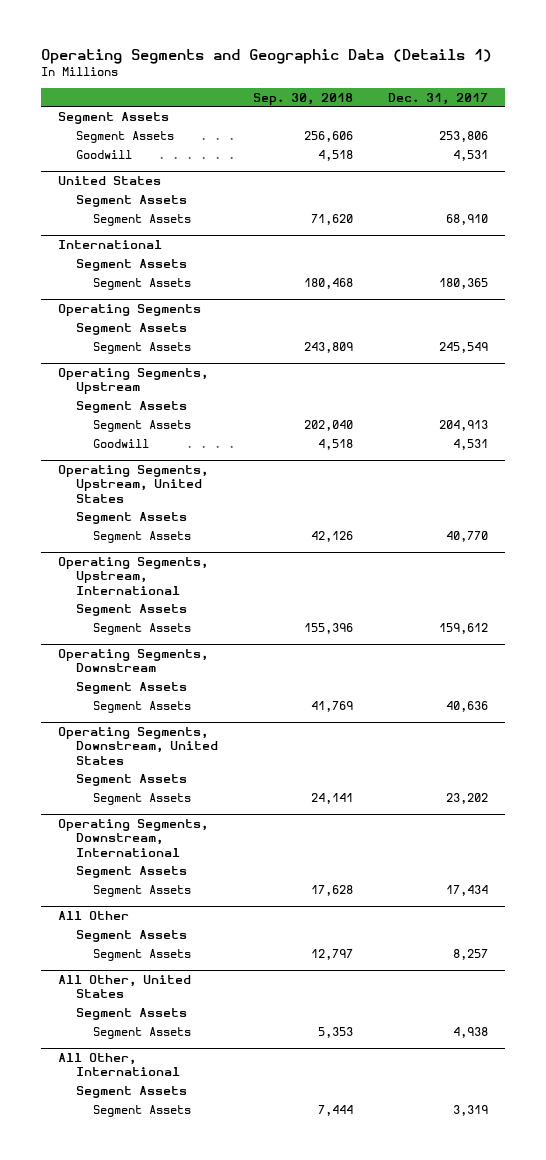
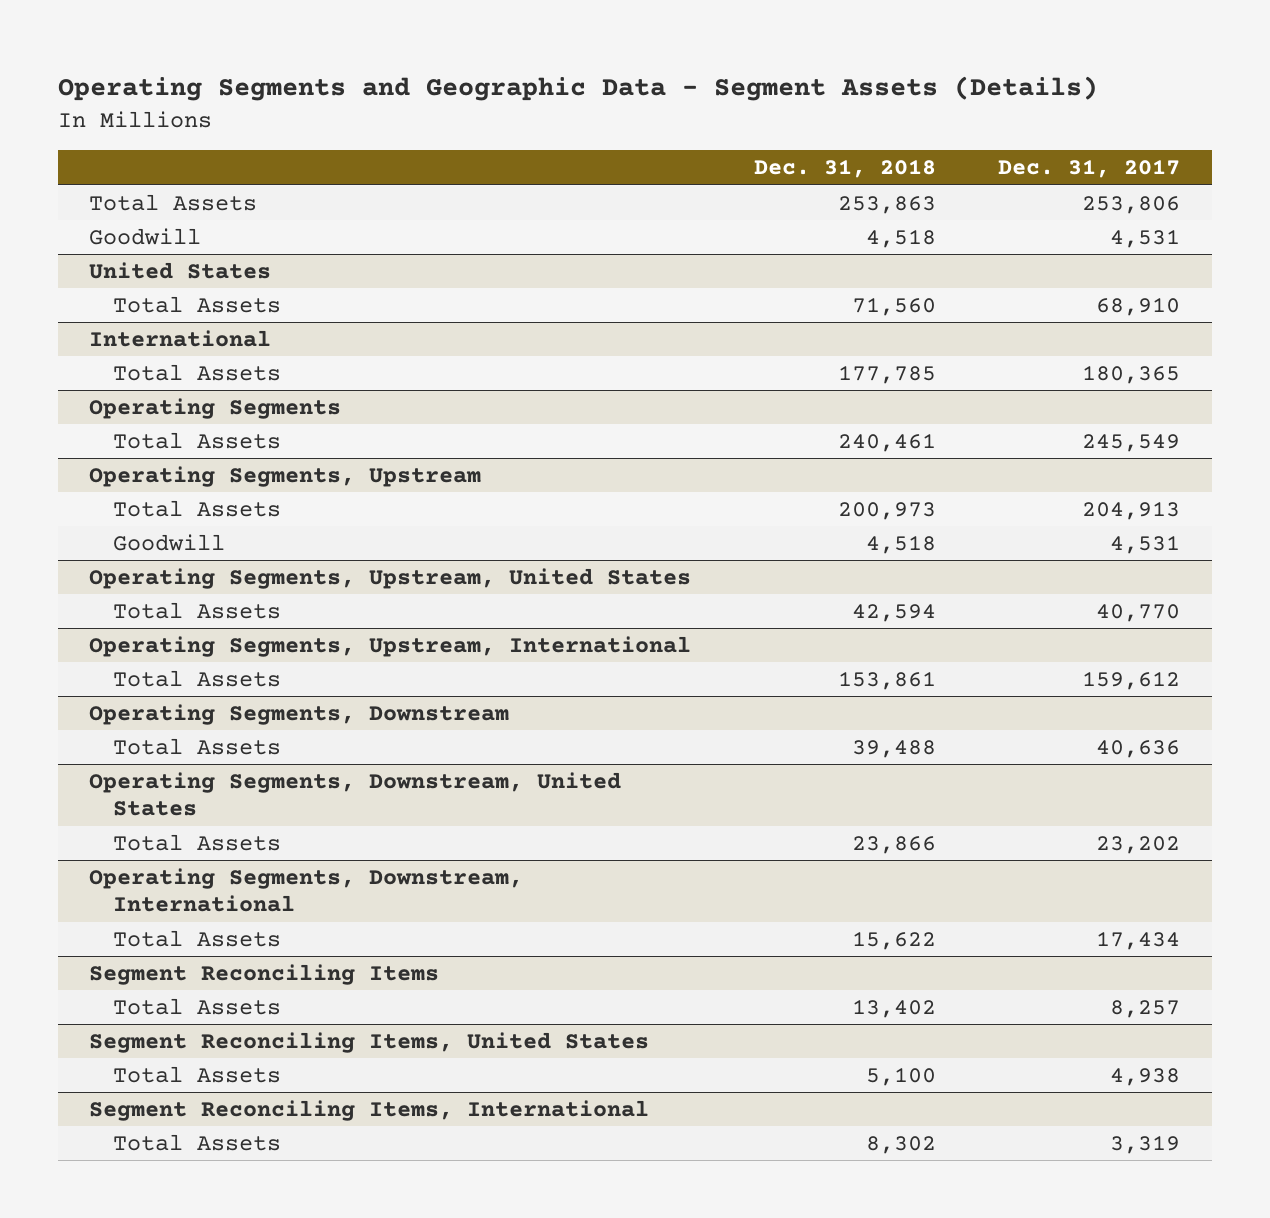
[40,48,492,64] Operating Segments and Geographic Data (Details 1) -> [58,75,1099,101] Operating Segments and Geographic Data - Segment Assets (Details)
[252,92,353,105] Sep. 30, 2018 -> none
none -> [753,159,936,179] Dec. 31, 2018
[58,111,170,124] Segment Assets -> none
[75,130,174,143] Segment Assets -> [89,194,258,212] Total Assets
[75,194,187,207] Segment Assets -> none
[92,213,191,226] Segment Assets -> [112,296,281,314] Total Assets
[75,258,187,271] Segment Assets -> none
[92,277,191,290] Segment Assets -> [112,364,281,382] Total Assets
[75,322,187,335] Segment Assets -> none
[92,341,191,354] Segment Assets -> [112,432,281,450] Total Assets
[75,400,187,413] Segment Assets -> none
[92,419,191,432] Segment Assets -> [112,500,281,518] Total Assets
[75,511,187,524] Segment Assets -> none
[92,530,191,543] Segment Assets -> [112,602,281,620] Total Assets
[75,603,187,616] Segment Assets -> none
[92,622,191,635] Segment Assets -> [112,670,281,688] Total Assets
[75,681,187,694] Segment Assets -> none
[92,700,191,713] Segment Assets -> [112,738,281,756] Total Assets
[75,773,187,786] Segment Assets -> none
[92,792,191,805] Segment Assets -> [112,834,281,852] Total Assets
[75,865,187,878] Segment Assets -> none
[75,929,187,942] Segment Assets -> none
[58,975,192,999] All Other, United States -> none
[75,1007,187,1020] Segment Assets -> none
[58,1053,180,1077] All Other, International -> none
[75,1085,187,1098] Segment Assets -> none
[92,884,191,897] Segment Assets -> [112,930,281,948] Total Assets
[58,911,130,921] All Other -> [89,964,440,986] Segment Reconciling Items
[92,948,191,961] Segment Assets -> [112,998,281,1016] Total Assets
none -> [89,1032,650,1054] Segment Reconciling Items, United States
[92,1026,191,1039] Segment Assets -> [112,1066,281,1084] Total Assets
none -> [89,1100,650,1122] Segment Reconciling Items, International
[92,1104,191,1117] Segment Assets -> [112,1134,281,1152] Total Assets

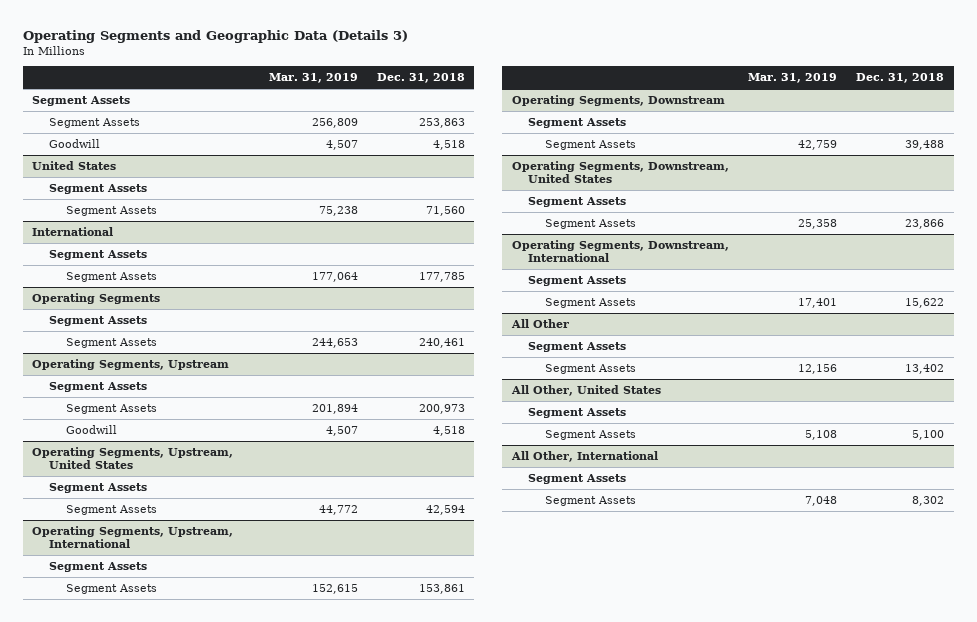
[58,75,1099,101] Operating Segments and Geographic Data - Segment Assets (Details) -> [22,30,408,44] Operating Segments and Geographic Data (Details 3)
[998,159,1181,179] Dec. 31, 2017 -> none
none -> [268,73,358,84] Mar. 31, 2019
none -> [32,95,131,106] Segment Assets
[89,194,258,212] Total Assets -> [48,117,140,128] Segment Assets
none -> [48,183,147,194] Segment Assets
[112,296,281,314] Total Assets -> [65,205,157,216] Segment Assets
none -> [48,249,147,260] Segment Assets
[112,364,281,382] Total Assets -> [65,271,157,282] Segment Assets
none -> [48,315,147,326] Segment Assets
[112,432,281,450] Total Assets -> [65,337,157,348] Segment Assets
none -> [48,381,147,392] Segment Assets
[112,500,281,518] Total Assets -> [65,403,157,414] Segment Assets
none -> [48,482,147,493] Segment Assets
[112,602,281,620] Total Assets -> [65,504,157,515] Segment Assets
none -> [48,561,147,572] Segment Assets
[112,670,281,688] Total Assets -> [65,583,157,594] Segment Assets
none -> [528,117,627,128] Segment Assets
[112,738,281,756] Total Assets -> [545,139,637,150] Segment Assets
none -> [528,196,627,207] Segment Assets
[112,834,281,852] Total Assets -> [545,218,637,229] Segment Assets
[89,1032,650,1054] Segment Reconciling Items, United States -> none
[89,1100,650,1122] Segment Reconciling Items, International -> none
none -> [528,275,627,286] Segment Assets
[112,930,281,948] Total Assets -> [545,297,637,308] Segment Assets
[89,964,440,986] Segment Reconciling Items -> [510,318,569,328] All Other
none -> [528,341,627,352] Segment Assets
[112,998,281,1016] Total Assets -> [545,363,637,374] Segment Assets
none -> [510,384,661,396] All Other, United States
none -> [528,407,627,418] Segment Assets
[112,1066,281,1084] Total Assets -> [545,429,637,440] Segment Assets
none -> [510,450,658,462] All Other, International
none -> [528,473,627,484] Segment Assets
[112,1134,281,1152] Total Assets -> [545,495,637,506] Segment Assets

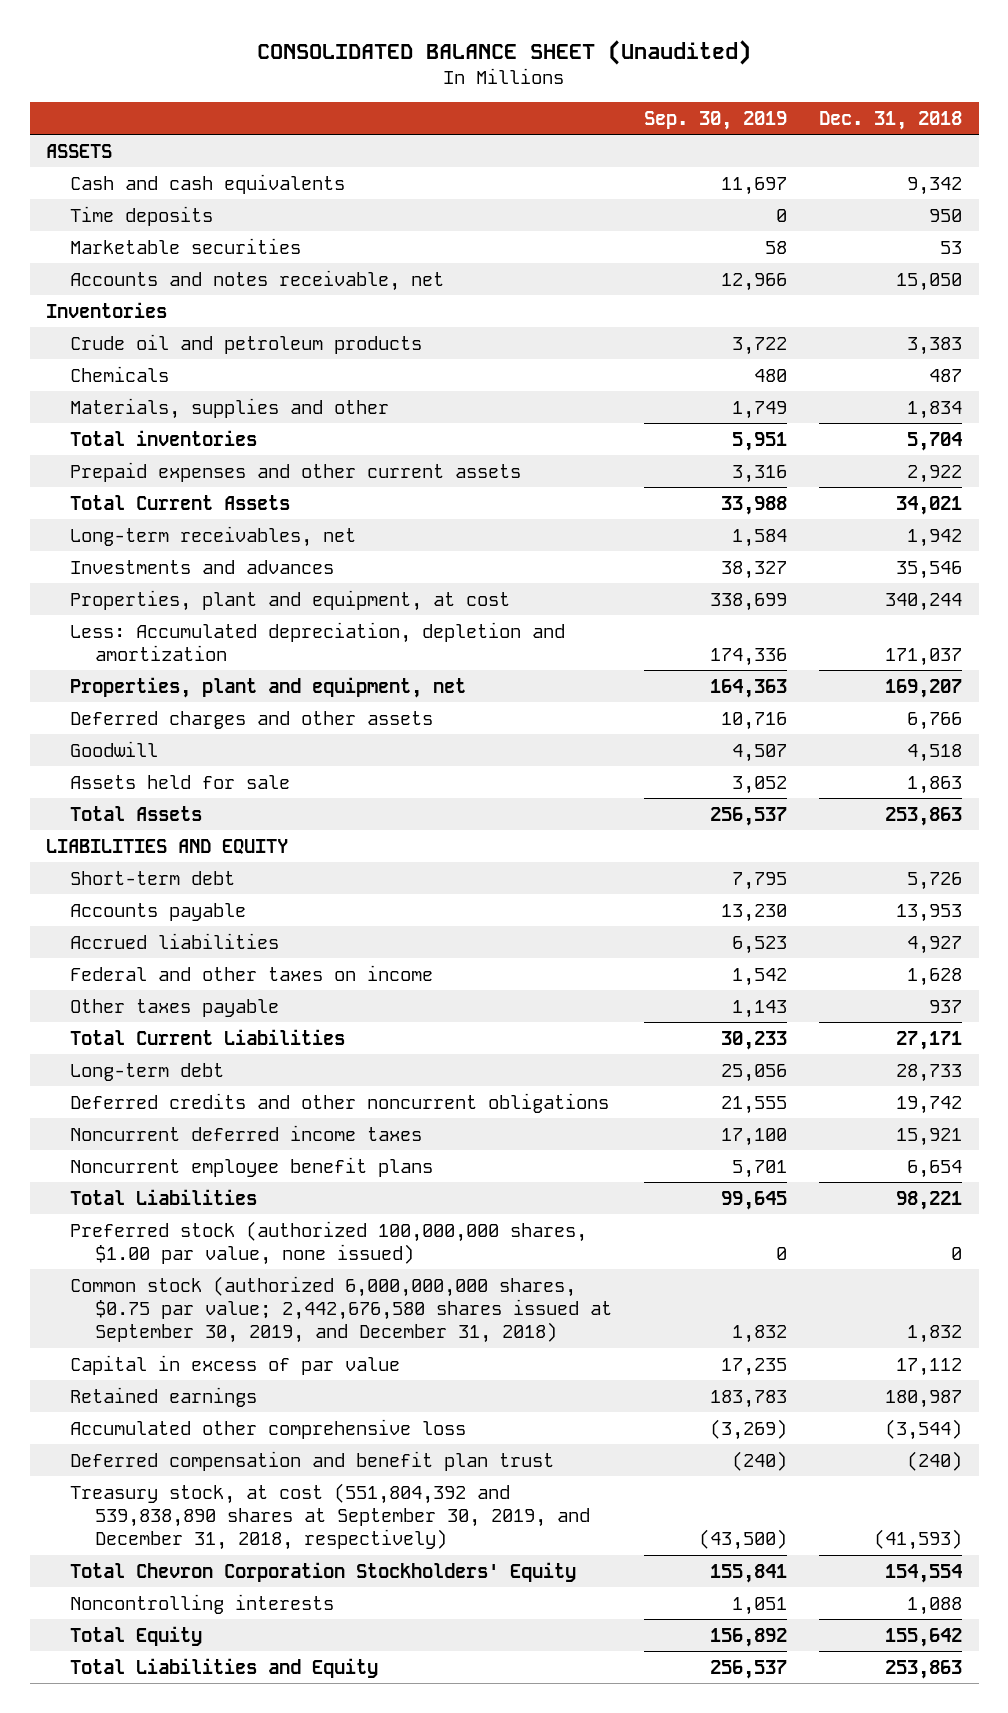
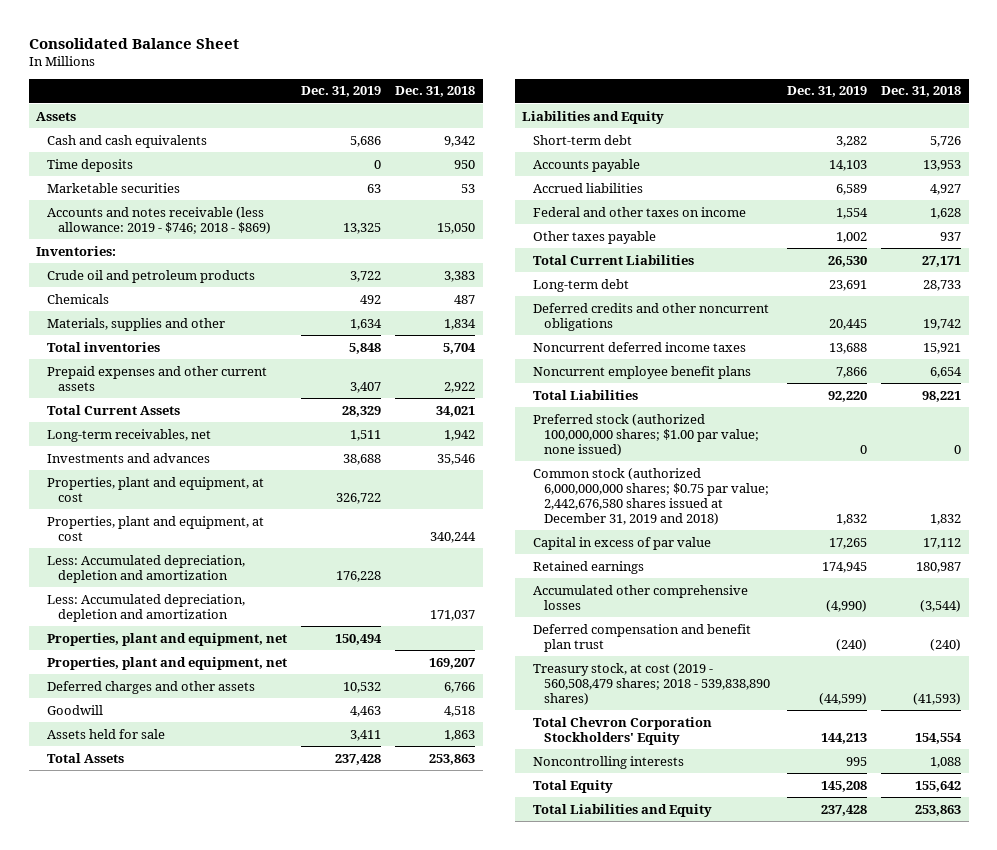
[257,39,752,65] CONSOLIDATED BALANCE SHEET (Unaudited) -> [28,37,239,49] Consolidated Balance Sheet
[644,110,788,130] Sep. 30, 2019 -> none
none -> [301,86,382,98] Dec. 31, 2019
[45,143,112,158] ASSETS -> [35,111,76,121] Assets
[70,269,445,291] Accounts and notes receivable, net -> [46,206,271,234] Accounts and notes receivable (less allowance: 2019 - $746; 2018 - $869)
[45,301,167,318] Inventories -> [35,245,116,256] Inventories:
none -> [46,476,264,502] Properties, plant and equipment, at cost
none -> [46,554,245,583] Less: Accumulated depreciation, depletion and amortization
none -> [46,632,287,646] Properties, plant and equipment, net
[45,838,288,854] LIABILITIES AND EQUITY -> [521,110,664,124] Liabilities and Equity
[70,1220,588,1265] Preferred stock (authorized 100,000,000 shares, $1.00 par value, none issued) -> [532,413,760,456] Preferred stock (authorized 100,000,000 shares; $1.00 par value; none issued)
[70,1275,612,1344] Common stock (authorized 6,000,000,000 shares, $0.75 par value; 2,442,676,580 shares issued at September 30, 2019, and December 31, 2018) -> [532,467,770,525] Common stock (authorized 6,000,000,000 shares; $0.75 par value; 2,442,676,580 shares issued at December 31, 2019 and 2018)
[70,1418,467,1439] Accumulated other comprehensive loss -> [532,584,748,610] Accumulated other comprehensive losses
[70,1482,590,1551] Treasury stock, at cost (551,804,392 and 539,838,890 shares at September 30, 2019, and December 31, 2018, respectively) -> [532,662,771,705] Treasury stock, at cost (2019 - 560,508,479 shares; 2018 - 539,838,890 shares)

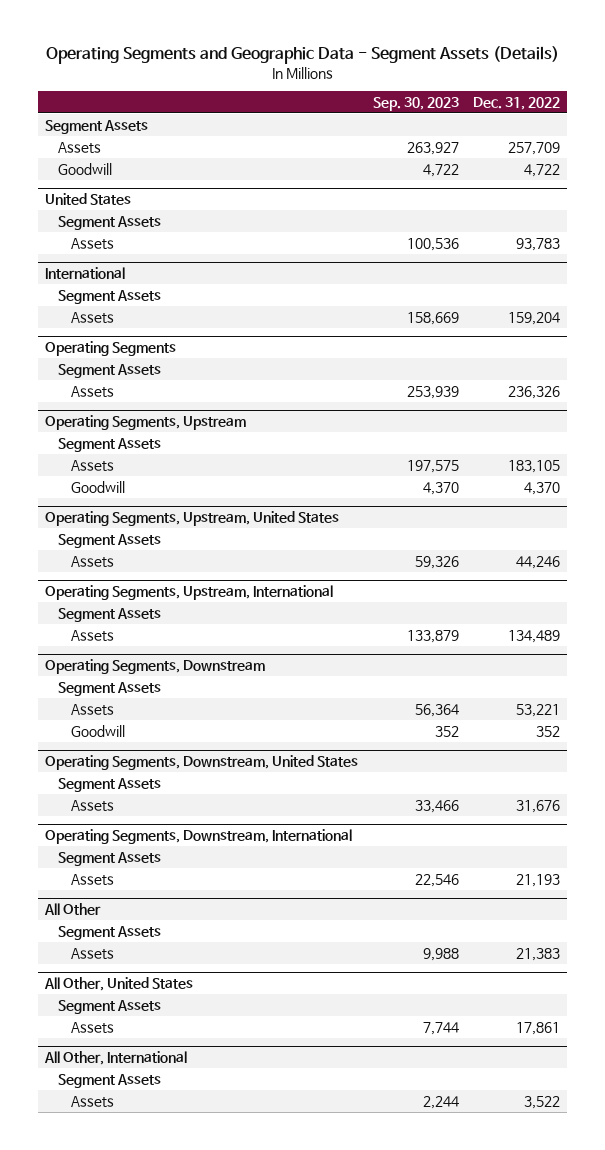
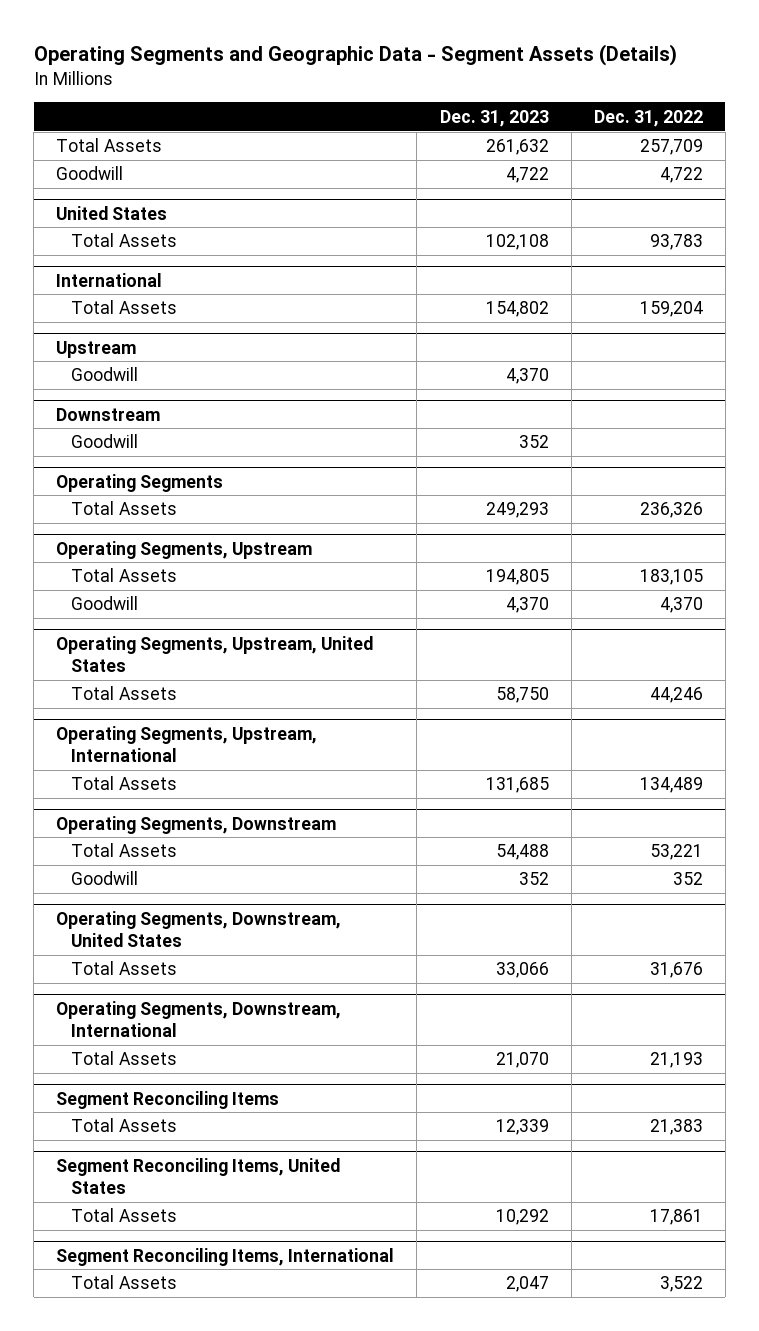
[372,96,459,111] Sep. 30, 2023 -> none
none -> [439,109,549,127] Dec. 31, 2023
[45,119,149,134] Segment Assets -> none
[58,141,102,154] Assets -> [56,138,163,153] Total Assets
[58,215,162,230] Segment Assets -> none
[71,237,115,250] Assets -> [70,233,177,248] Total Assets
[58,289,162,304] Segment Assets -> none
[71,311,115,324] Assets -> [70,300,177,315] Total Assets
none -> [56,340,137,358] Upstream
none -> [70,367,138,382] Goodwill
none -> [56,407,161,421] Downstream
none -> [70,434,138,449] Goodwill
[58,363,162,378] Segment Assets -> none
[71,385,115,398] Assets -> [70,501,177,516] Total Assets
[58,437,162,452] Segment Assets -> none
[71,459,115,472] Assets -> [70,568,177,583] Total Assets
[58,533,162,548] Segment Assets -> none
[71,555,115,568] Assets -> [70,686,177,701] Total Assets
[58,607,162,622] Segment Assets -> none
[71,629,115,642] Assets -> [70,776,177,791] Total Assets
[58,681,162,696] Segment Assets -> none
[71,703,115,716] Assets -> [70,843,177,858] Total Assets
[58,777,162,792] Segment Assets -> none
[71,799,115,812] Assets -> [70,961,177,976] Total Assets
[58,851,162,866] Segment Assets -> none
[58,925,162,940] Segment Assets -> none
[44,977,194,992] All Other, United States -> none
[58,999,162,1014] Segment Assets -> none
[44,1051,188,1066] All Other, International -> none
[58,1073,162,1088] Segment Assets -> none
[71,873,115,886] Assets -> [70,1051,177,1066] Total Assets
[44,903,102,916] All Other -> [56,1090,280,1109] Segment Reconciling Items
[71,947,115,960] Assets -> [70,1118,177,1133] Total Assets
none -> [56,1157,341,1194] Segment Reconciling Items, United States
[71,1021,115,1034] Assets -> [70,1208,177,1223] Total Assets
none -> [56,1247,395,1266] Segment Reconciling Items, International
[71,1095,115,1108] Assets -> [70,1275,177,1290] Total Assets

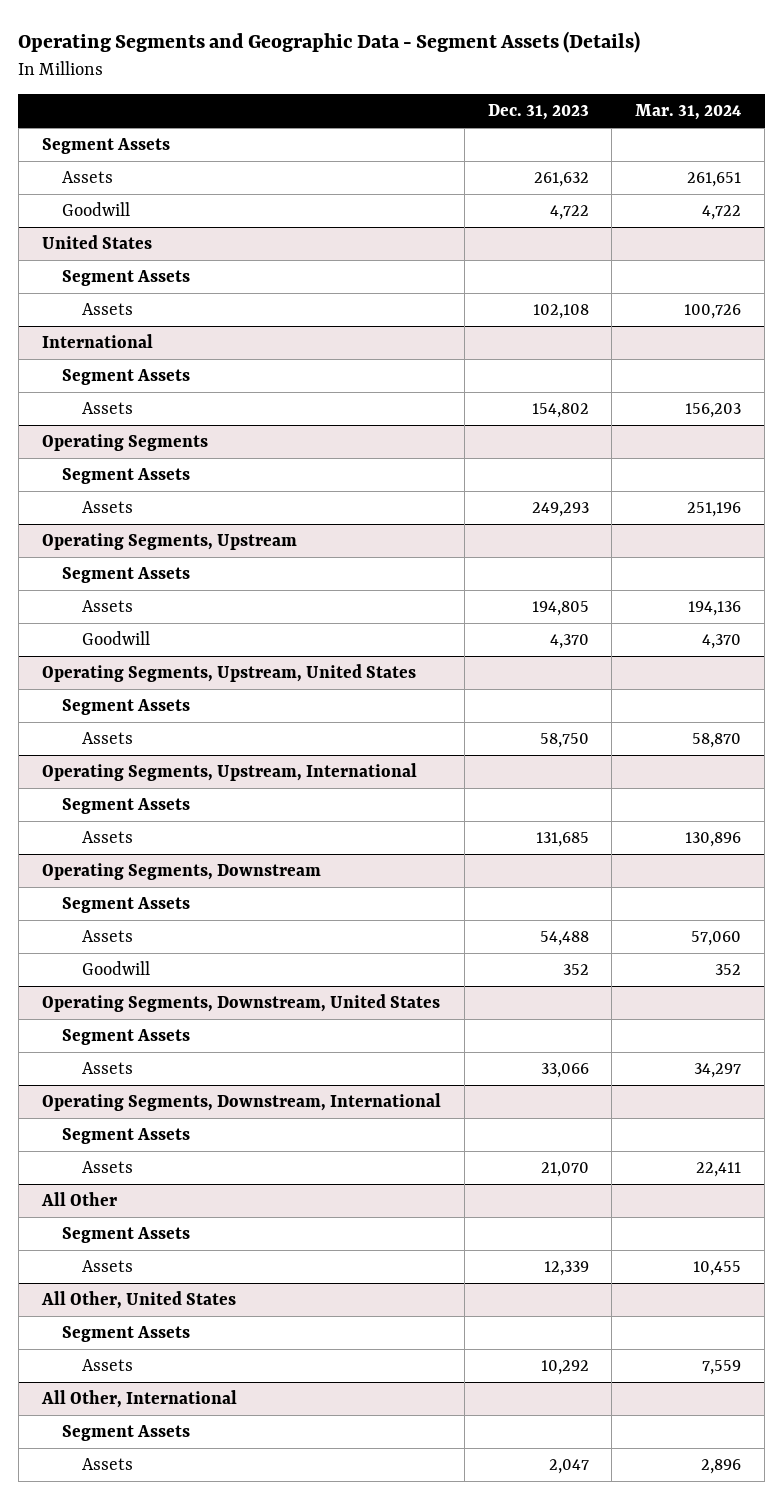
[593,109,703,127] Dec. 31, 2022 -> none
none -> [635,104,742,121] Mar. 31, 2024
none -> [41,138,170,155] Segment Assets
[56,138,163,153] Total Assets -> [61,171,113,184] Assets
none -> [61,270,190,287] Segment Assets
[70,233,177,248] Total Assets -> [81,303,133,316] Assets
[56,340,137,358] Upstream -> none
[70,367,138,382] Goodwill -> none
[56,407,161,421] Downstream -> none
[70,434,138,449] Goodwill -> none
none -> [61,369,190,386] Segment Assets
[70,300,177,315] Total Assets -> [81,402,133,415] Assets
none -> [61,468,190,485] Segment Assets
[70,501,177,516] Total Assets -> [81,501,133,514] Assets
none -> [61,567,190,584] Segment Assets
[70,568,177,583] Total Assets -> [81,600,133,613] Assets
none -> [61,699,190,716] Segment Assets
[70,686,177,701] Total Assets -> [81,732,133,745] Assets
none -> [61,798,190,815] Segment Assets
[70,776,177,791] Total Assets -> [81,831,133,844] Assets
none -> [61,897,190,914] Segment Assets
[70,843,177,858] Total Assets -> [81,930,133,943] Assets
none -> [61,1029,190,1046] Segment Assets
[70,961,177,976] Total Assets -> [81,1062,133,1075] Assets
[56,1157,341,1194] Segment Reconciling Items, United States -> none
[56,1247,395,1266] Segment Reconciling Items, International -> none
none -> [61,1128,190,1145] Segment Assets
[70,1051,177,1066] Total Assets -> [81,1161,133,1174] Assets
[56,1090,280,1109] Segment Reconciling Items -> [40,1192,117,1207] All Other
none -> [61,1227,190,1244] Segment Assets
[70,1118,177,1133] Total Assets -> [81,1260,133,1273] Assets
none -> [40,1291,236,1310] All Other, United States
none -> [61,1326,190,1343] Segment Assets
[70,1208,177,1223] Total Assets -> [81,1359,133,1372] Assets
none -> [40,1390,237,1409] All Other, International
none -> [61,1425,190,1442] Segment Assets
[70,1275,177,1290] Total Assets -> [81,1458,133,1471] Assets

